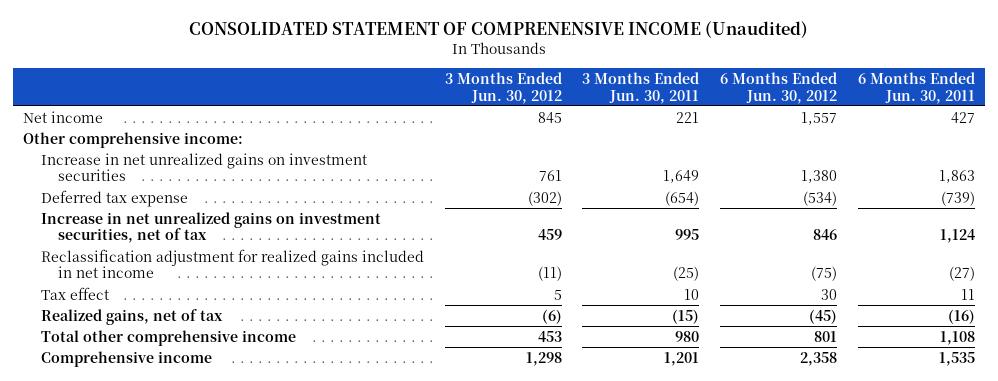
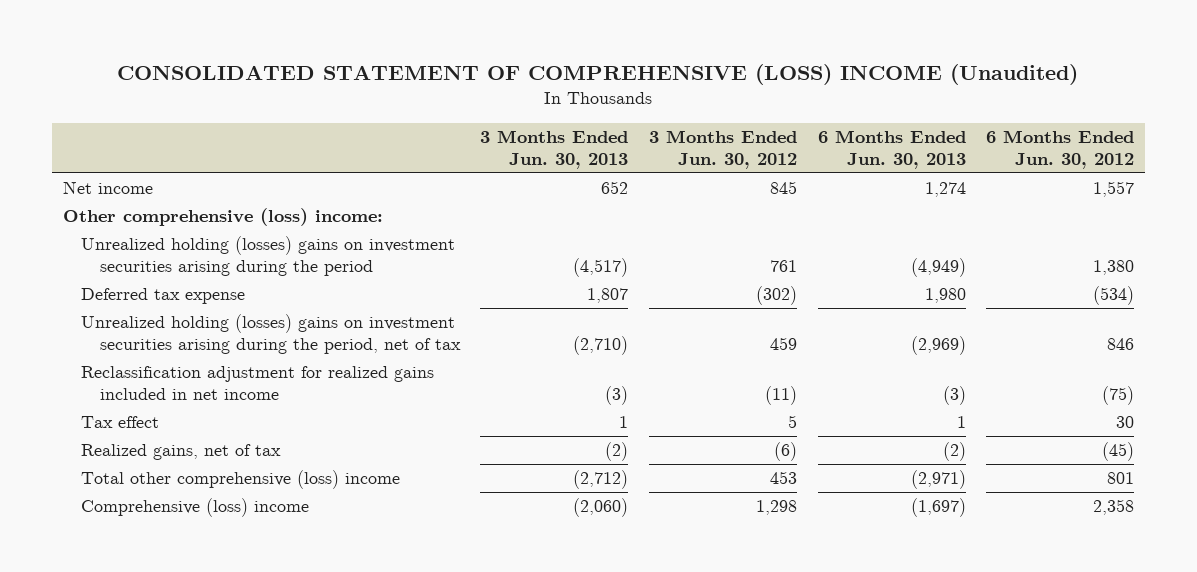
[188,20,808,38] CONSOLIDATED STATEMENT OF COMPRENENSIVE INCOME (Unaudited) -> [117,64,1079,86] CONSOLIDATED STATEMENT OF COMPREHENSIVE (LOSS) INCOME (Unaudited)
[582,71,700,104] 3 Months Ended Jun. 30, 2011 -> none
[857,71,975,104] 6 Months Ended Jun. 30, 2011 -> none
none -> [480,129,629,169] 3 Months Ended Jun. 30, 2013
none -> [817,129,966,169] 6 Months Ended Jun. 30, 2013
[23,131,244,148] Other comprehensive income: -> [62,208,383,227] Other comprehensive (loss) income:
[40,152,367,182] Increase in net unrealized gains on investment securities -> [81,236,456,277] Unrealized holding (losses) gains on investment securities arising during the period
[40,211,381,244] Increase in net unrealized gains on investment securities, net of tax -> [81,314,461,355] Unrealized holding (losses) gains on investment securities arising during the period, net of tax
[40,329,296,346] Total other comprehensive income -> [81,470,401,490] Total other comprehensive (loss) income
[40,350,212,367] Comprehensive income -> [81,498,310,518] Comprehensive (loss) income

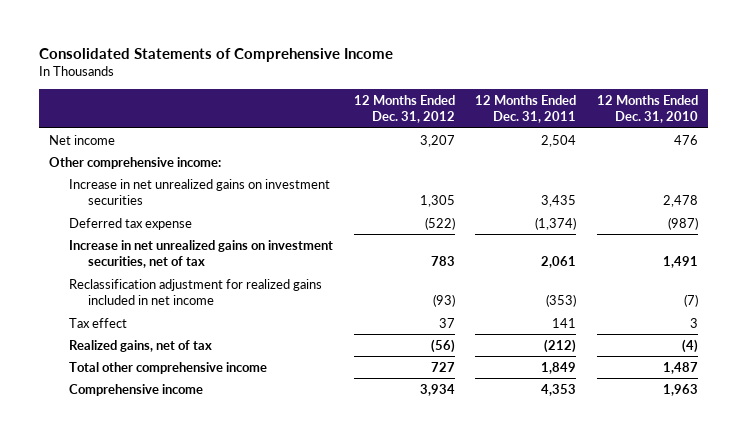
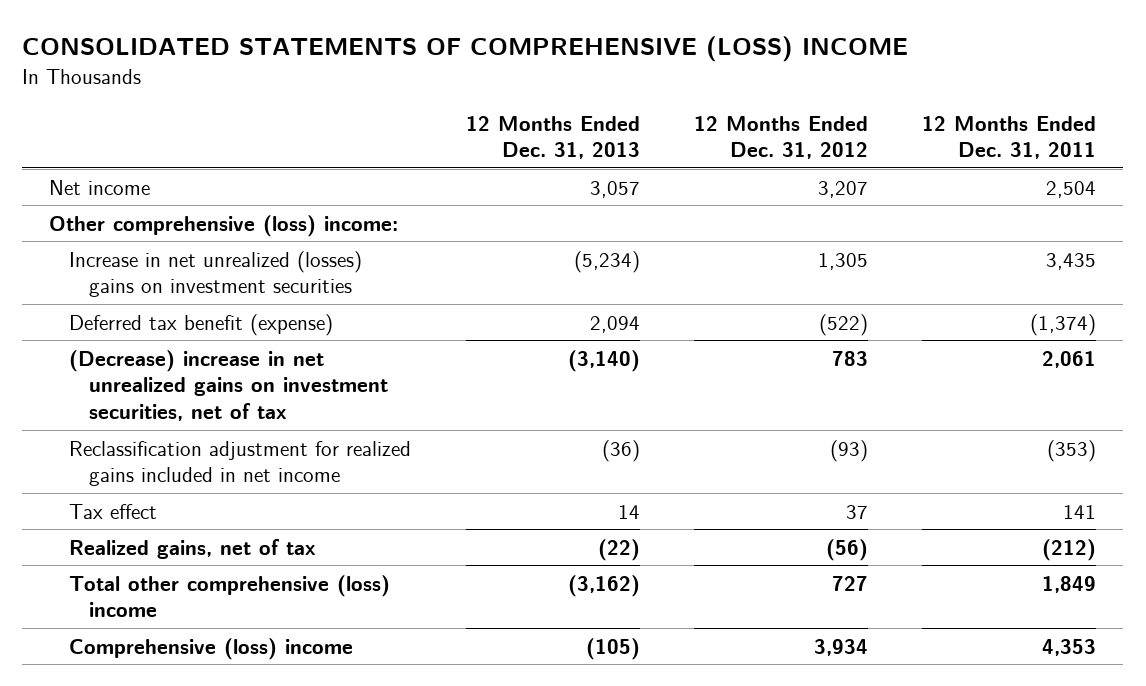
[39,47,394,62] Consolidated Statements of Comprehensive Income -> [22,36,909,63] CONSOLIDATED STATEMENTS OF COMPREHENSIVE (LOSS) INCOME
[596,94,698,124] 12 Months Ended Dec. 31, 2010 -> none
none -> [465,115,640,160] 12 Months Ended Dec. 31, 2013
[49,156,222,169] Other comprehensive income: -> [49,214,399,237] Other comprehensive (loss) income:
[68,178,330,206] Increase in net unrealized gains on investment securities -> [69,250,363,298] Increase in net unrealized (losses) gains on investment securities
[68,217,192,230] Deferred tax expense -> [69,313,334,336] Deferred tax benefit (expense)
[68,239,333,269] Increase in net unrealized gains on investment securities, net of tax -> [69,349,389,421] (Decrease) increase in net unrealized gains on investment securities, net of tax
[68,361,267,374] Total other comprehensive income -> [69,574,391,618] Total other comprehensive (loss) income
[68,383,203,396] Comprehensive income -> [69,637,354,660] Comprehensive (loss) income

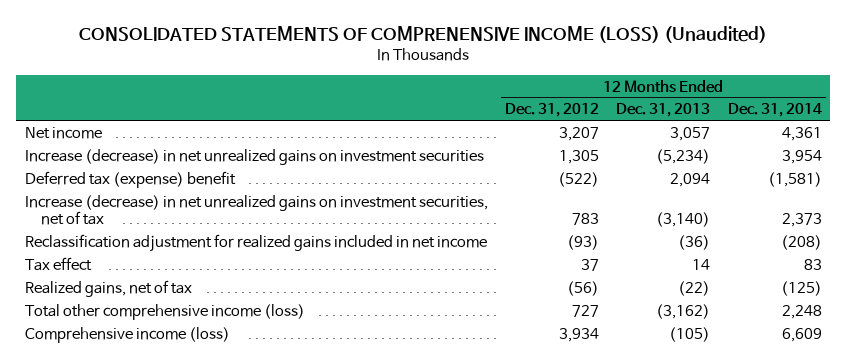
[22,36,909,63] CONSOLIDATED STATEMENTS OF COMPREHENSIVE (LOSS) INCOME -> [79,25,768,43] CONSOLIDATED STATEMENTS OF COMPRENENSIVE INCOME (LOSS) (Unaudited)
[922,115,1097,160] 12 Months Ended Dec. 31, 2011 -> none
none -> [727,103,822,118] Dec. 31, 2014
[49,214,399,237] Other comprehensive (loss) income: -> none
[69,250,363,298] Increase in net unrealized (losses) gains on investment securities -> [24,148,484,165] Increase (decrease) in net unrealized gains on investment securities
[69,313,334,336] Deferred tax benefit (expense) -> [24,170,236,188] Deferred tax (expense) benefit
[69,349,389,421] (Decrease) increase in net unrealized gains on investment securities, net of tax -> [24,194,488,226] Increase (decrease) in net unrealized gains on investment securities, net of tax
[69,574,391,618] Total other comprehensive (loss) income -> [24,303,305,320] Total other comprehensive income (loss)
[69,637,354,660] Comprehensive (loss) income -> [24,326,230,343] Comprehensive income (loss)

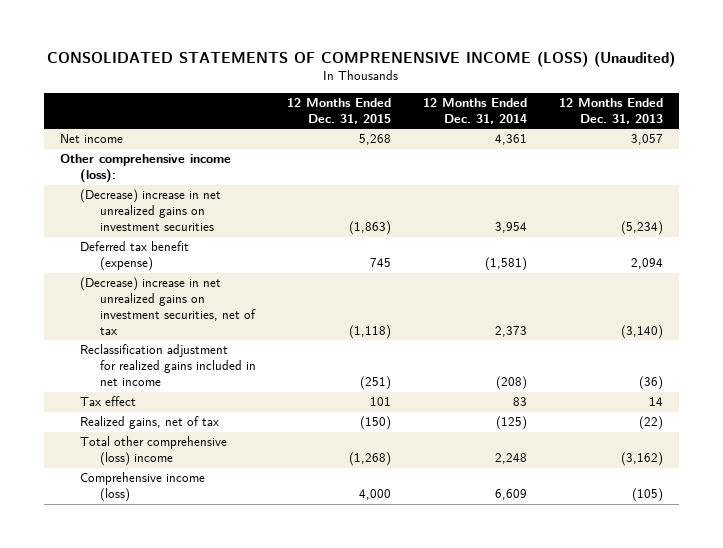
[505,103,600,118] Dec. 31, 2012 -> none
none -> [287,98,392,124] 12 Months Ended Dec. 31, 2015
none -> [59,154,231,184] Other comprehensive income (loss):
[24,148,484,165] Increase (decrease) in net unrealized gains on investment securities -> [79,189,221,231] (Decrease) increase in net unrealized gains on investment securities
[24,170,236,188] Deferred tax (expense) benefit -> [79,241,189,272] Deferred tax benefit (expense)
[24,194,488,226] Increase (decrease) in net unrealized gains on investment securities, net of tax -> [79,277,256,335] (Decrease) increase in net unrealized gains on investment securities, net of tax
[24,303,305,320] Total other comprehensive income (loss) -> [79,436,227,467] Total other comprehensive (loss) income

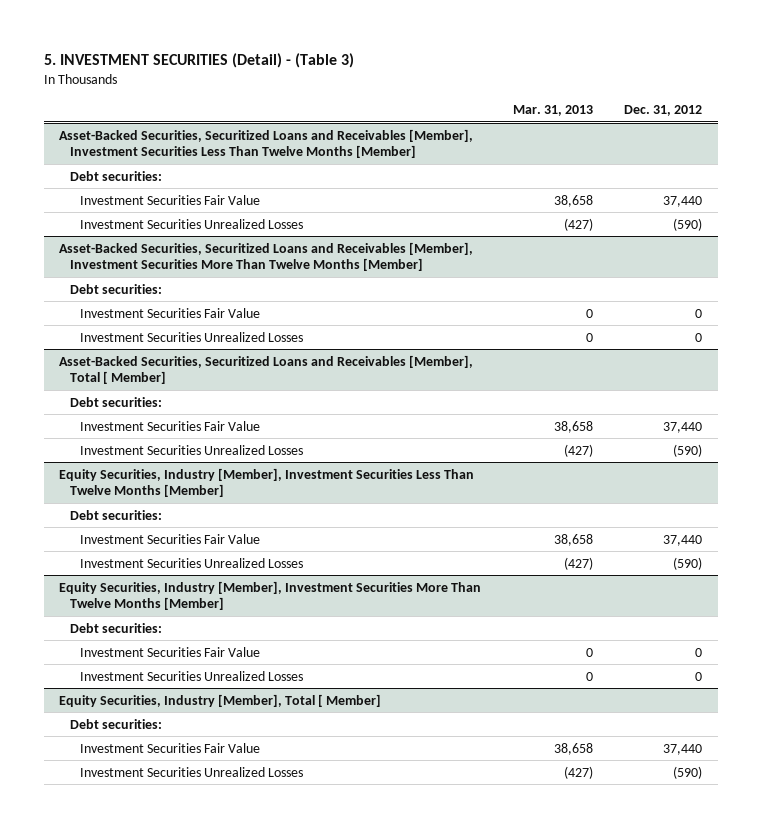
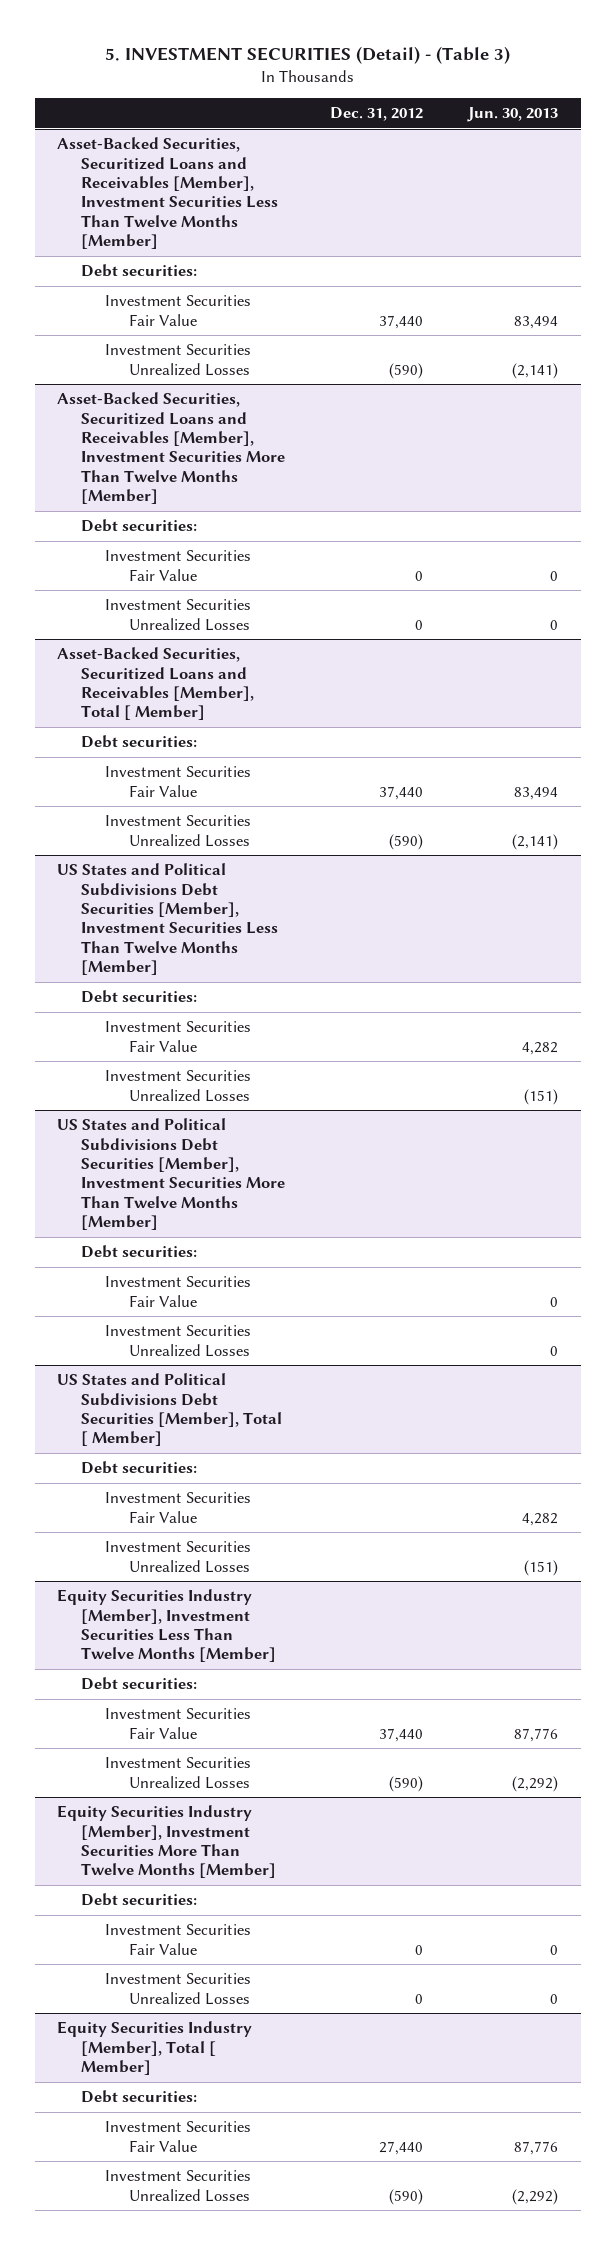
[512,104,593,116] Mar. 31, 2013 -> none
none -> [467,107,559,123] Jun. 30, 2013
[59,467,475,498] Equity Securities, Industry [Member], Investment Securities Less Than Twelve Months [Member] -> none
none -> [57,863,279,975] US States and Political Subdivisions Debt Securities [Member], Investment Securities Less Than Twelve Months [Member]
none -> [105,1021,252,1052] Investment Securities Fair Value
none -> [105,1070,252,1102] Investment Securities Unrealized Losses
none -> [57,1118,286,1230] US States and Political Subdivisions Debt Securities [Member], Investment Securities More Than Twelve Months [Member]
none -> [81,1245,198,1259] Debt securities:
none -> [105,1276,252,1307] Investment Securities Fair Value
none -> [105,1325,252,1357] Investment Securities Unrealized Losses
none -> [57,1373,283,1447] US States and Political Subdivisions Debt Securities [Member], Total [ Member]
none -> [81,1461,198,1475] Debt securities:
none -> [105,1492,252,1523] Investment Securities Fair Value
none -> [105,1541,252,1573] Investment Securities Unrealized Losses
none -> [57,1589,277,1663] Equity Securities Industry [Member], Investment Securities Less Than Twelve Months [Member]
none -> [81,1677,198,1691] Debt securities:
[59,580,482,611] Equity Securities, Industry [Member], Investment Securities More Than Twelve Months [Member] -> [57,1805,277,1879] Equity Securities Industry [Member], Investment Securities More Than Twelve Months [Member]
[59,693,382,707] Equity Securities, Industry [Member], Total [ Member] -> [57,2021,253,2075] Equity Securities Industry [Member], Total [ Member]
[663,743,703,755] 37,440 -> [379,2140,424,2155] 27,440

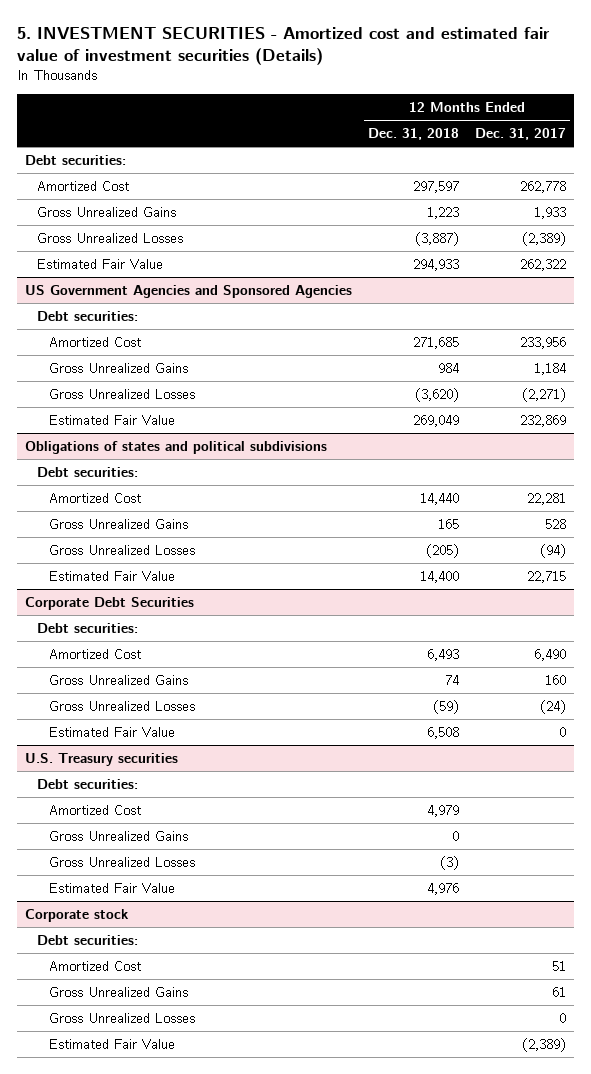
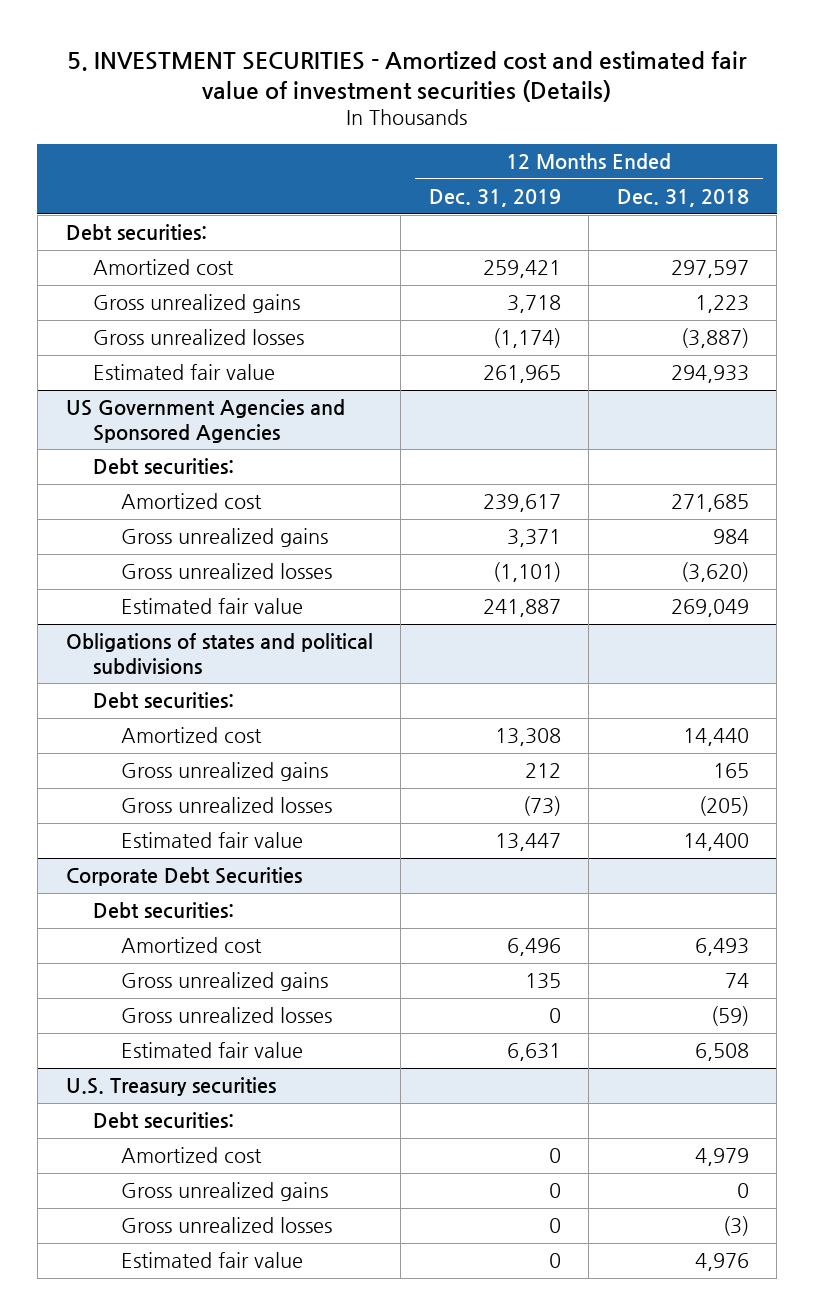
[474,128,566,141] Dec. 31, 2017 -> none
none -> [428,188,561,207] Dec. 31, 2019
[36,181,129,192] Amortized Cost -> [93,259,235,276] Amortized cost
[36,207,176,218] Gross Unrealized Gains -> [93,294,301,314] Gross unrealized gains
[36,233,183,244] Gross Unrealized Losses -> [93,329,305,346] Gross unrealized losses
[36,259,163,270] Estimated Fair Value -> [93,364,276,381] Estimated fair value
[49,337,142,348] Amortized Cost -> [120,493,262,510] Amortized cost
[49,363,189,374] Gross Unrealized Gains -> [120,528,328,548] Gross unrealized gains
[49,389,196,400] Gross Unrealized Losses -> [120,563,332,580] Gross unrealized losses
[49,415,176,426] Estimated Fair Value -> [120,598,303,615] Estimated fair value
[49,493,142,504] Amortized Cost -> [120,727,262,744] Amortized cost
[49,519,189,530] Gross Unrealized Gains -> [120,762,328,782] Gross unrealized gains
[49,545,196,556] Gross Unrealized Losses -> [120,797,332,814] Gross unrealized losses
[49,571,176,582] Estimated Fair Value -> [120,832,303,849] Estimated fair value
[49,649,142,660] Amortized Cost -> [120,937,262,954] Amortized cost
[49,675,189,686] Gross Unrealized Gains -> [120,972,328,992] Gross unrealized gains
[49,701,196,712] Gross Unrealized Losses -> [120,1007,332,1024] Gross unrealized losses
[49,727,176,738] Estimated Fair Value -> [120,1042,303,1059] Estimated fair value
[24,909,129,923] Corporate stock -> none
[36,935,138,946] Debt securities: -> none
[49,961,142,972] Amortized Cost -> none
[49,987,189,998] Gross Unrealized Gains -> none
[49,1013,196,1024] Gross Unrealized Losses -> none
[49,1039,176,1050] Estimated Fair Value -> none
[49,805,142,816] Amortized Cost -> [120,1147,262,1164] Amortized cost
[49,831,189,842] Gross Unrealized Gains -> [120,1182,328,1202] Gross unrealized gains
[49,857,196,868] Gross Unrealized Losses -> [120,1217,332,1234] Gross unrealized losses
[49,883,176,894] Estimated Fair Value -> [120,1252,303,1269] Estimated fair value

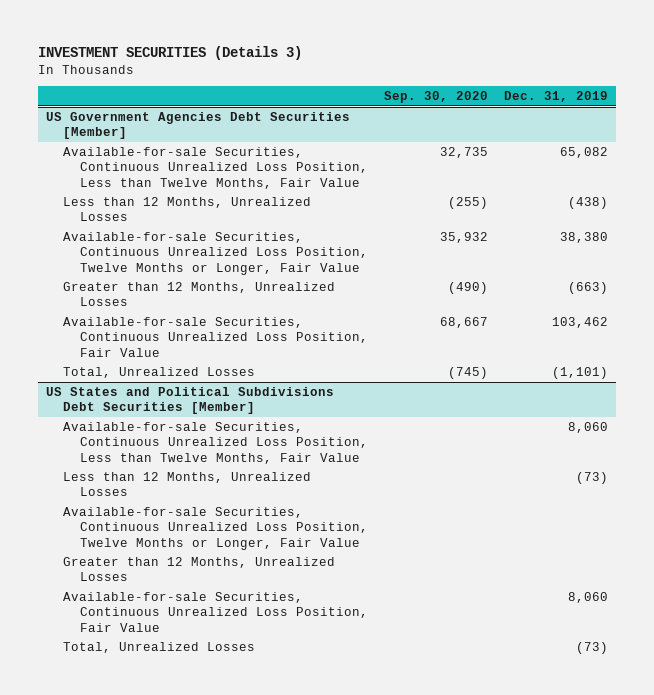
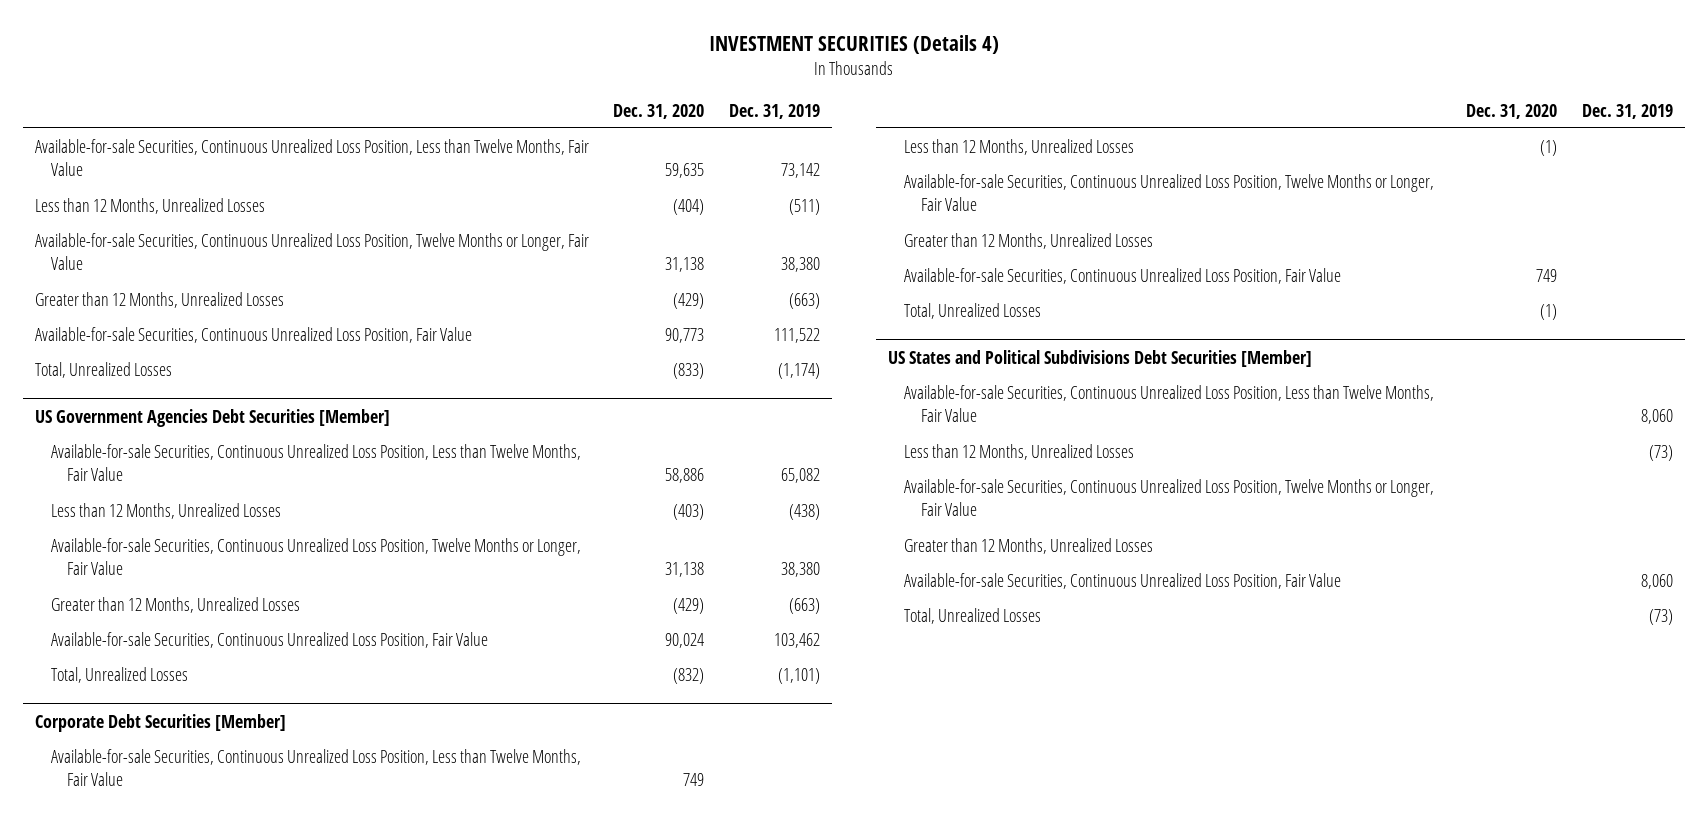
[38,46,303,61] INVESTMENT SECURITIES (Details 3) -> [708,34,999,54] INVESTMENT SECURITIES (Details 4)
[384,91,489,104] Sep. 30, 2020 -> none
none -> [613,103,705,119] Dec. 31, 2020
none -> [35,139,590,177] Available-for-sale Securities, Continuous Unrealized Loss Position, Less than Twelve Months, Fair Value
none -> [35,198,266,215] Less than 12 Months, Unrealized Losses
none -> [35,233,590,271] Available-for-sale Securities, Continuous Unrealized Loss Position, Twelve Months or Longer, Fair Value
none -> [35,292,285,309] Greater than 12 Months, Unrealized Losses
none -> [35,327,473,344] Available-for-sale Securities, Continuous Unrealized Loss Position, Fair Value
none -> [35,362,173,379] Total, Unrealized Losses
none -> [35,713,287,732] Corporate Debt Securities [Member]
none -> [51,749,582,787] Available-for-sale Securities, Continuous Unrealized Loss Position, Less than Twelve Months, Fair Value
none -> [904,139,1135,156] Less than 12 Months, Unrealized Losses
none -> [904,174,1435,212] Available-for-sale Securities, Continuous Unrealized Loss Position, Twelve Months or Longer, Fair Value
none -> [904,233,1154,250] Greater than 12 Months, Unrealized Losses
none -> [904,268,1342,285] Available-for-sale Securities, Continuous Unrealized Loss Position, Fair Value
none -> [904,303,1042,320] Total, Unrealized Losses

